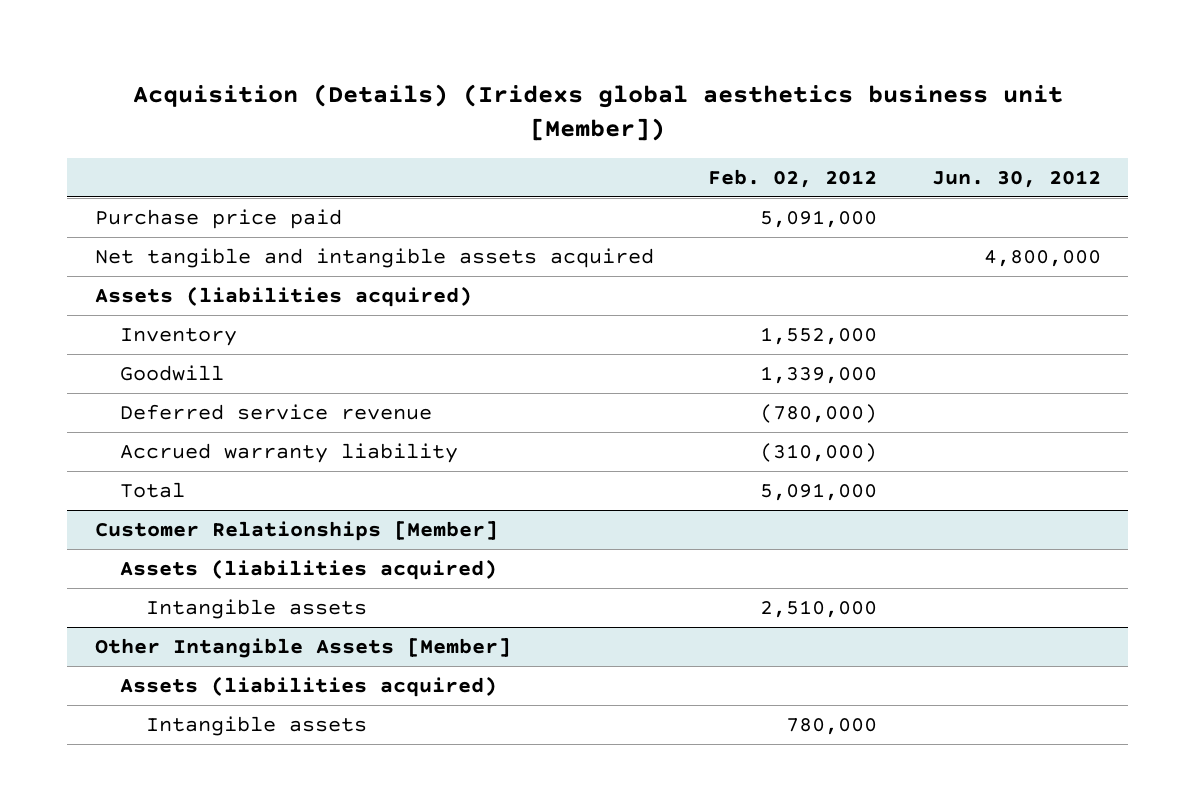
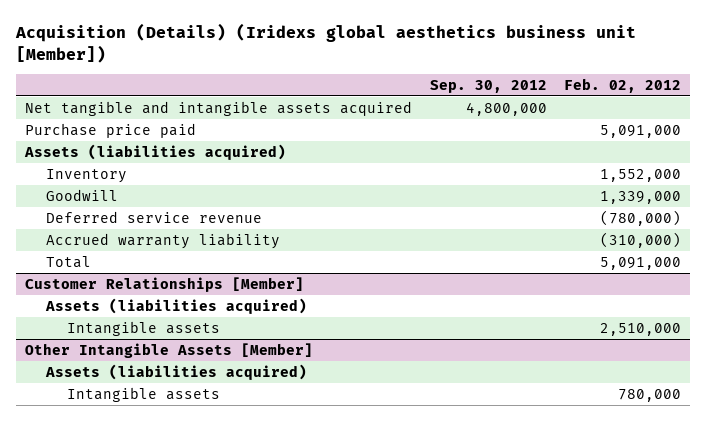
[932,169,1102,188] Jun. 30, 2012 -> none
none -> [429,79,547,93] Sep. 30, 2012
[94,208,342,229] Purchase price paid -> [25,122,197,138] Purchase price paid

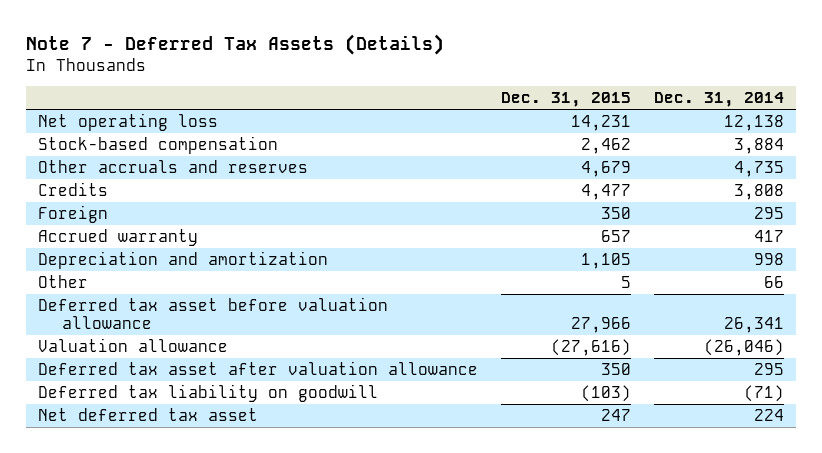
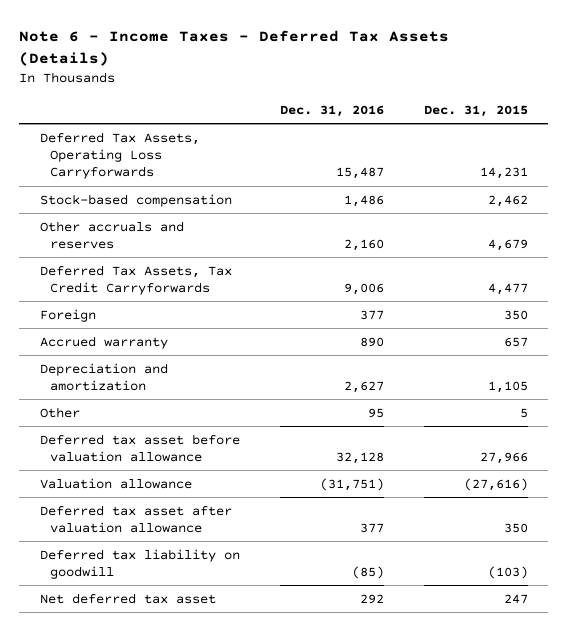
[26,34,445,56] Note 7 - Deferred Tax Assets (Details) -> [19,30,450,67] Note 6 - Income Taxes - Deferred Tax Assets (Details)
[653,92,784,108] Dec. 31, 2014 -> none
none -> [279,105,384,118] Dec. 31, 2016
[37,112,218,131] Net operating loss -> [39,131,200,180] Deferred Tax Assets, Operating Loss Carryforwards
[37,181,108,196] Credits -> [39,264,232,295] Deferred Tax Assets, Tax Credit Carryforwards

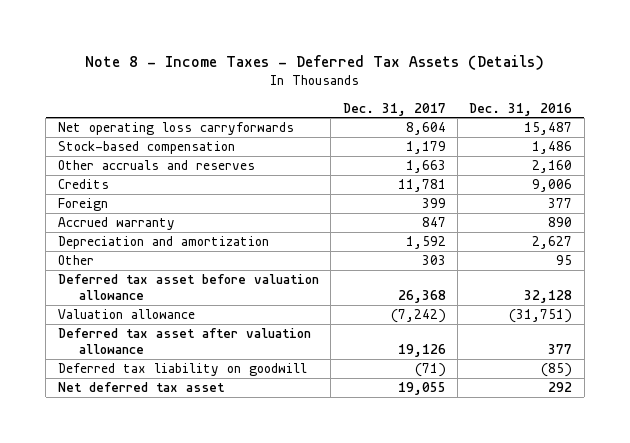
[19,30,450,67] Note 6 - Income Taxes - Deferred Tax Assets (Details) -> [85,54,545,70] Note 8 - Income Taxes - Deferred Tax Assets (Details)
[423,105,528,118] Dec. 31, 2015 -> none
none -> [342,102,446,116] Dec. 31, 2017
[39,131,200,180] Deferred Tax Assets, Operating Loss Carryforwards -> [57,122,294,136] Net operating loss carryforwards
[39,264,232,295] Deferred Tax Assets, Tax Credit Carryforwards -> [57,179,109,190] Credits

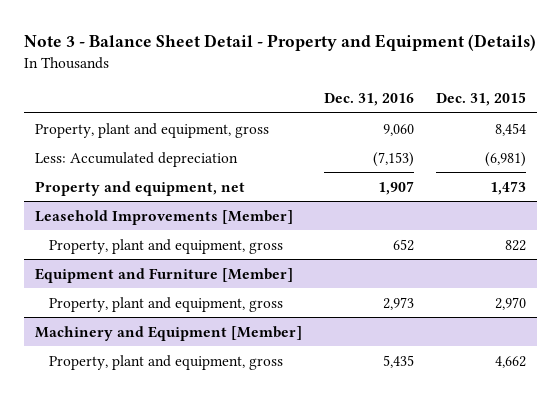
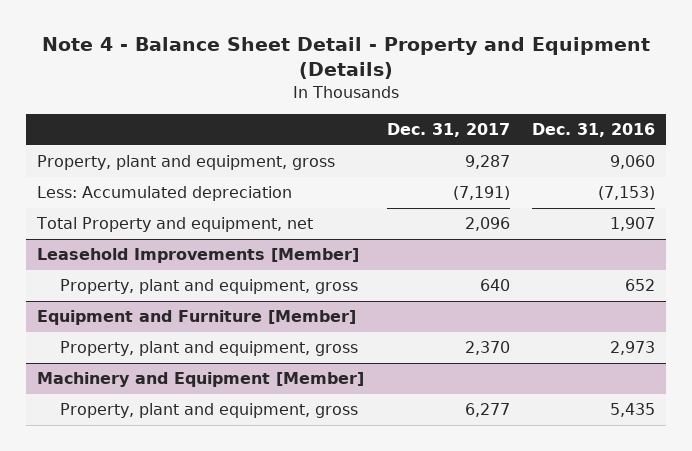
[23,34,536,52] Note 3 - Balance Sheet Detail - Property and Equipment (Details) -> [42,37,651,79] Note 4 - Balance Sheet Detail - Property and Equipment (Details)
[435,91,526,106] Dec. 31, 2015 -> none
none -> [386,123,510,138] Dec. 31, 2017
[34,180,245,196] Property and equipment, net -> [36,217,314,233] Total Property and equipment, net

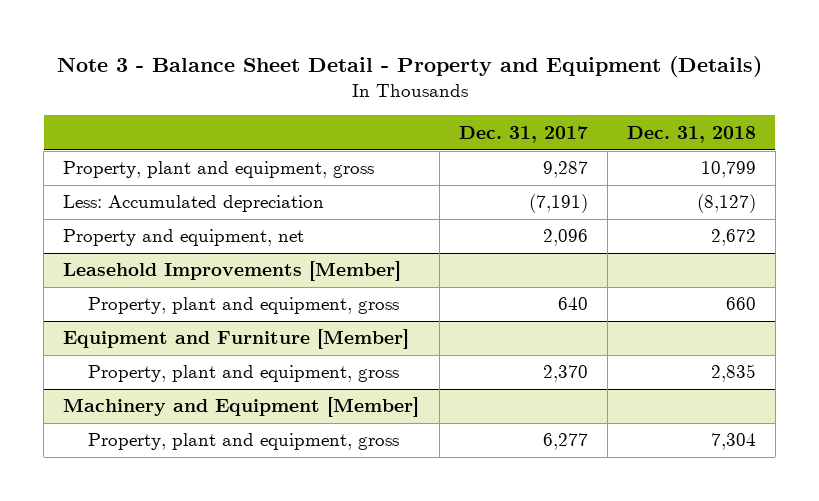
[42,37,651,79] Note 4 - Balance Sheet Detail - Property and Equipment (Details) -> [56,56,762,78] Note 3 - Balance Sheet Detail - Property and Equipment (Details)
[531,123,655,138] Dec. 31, 2016 -> none
none -> [626,125,756,143] Dec. 31, 2018
[36,217,314,233] Total Property and equipment, net -> [63,229,305,247] Property and equipment, net

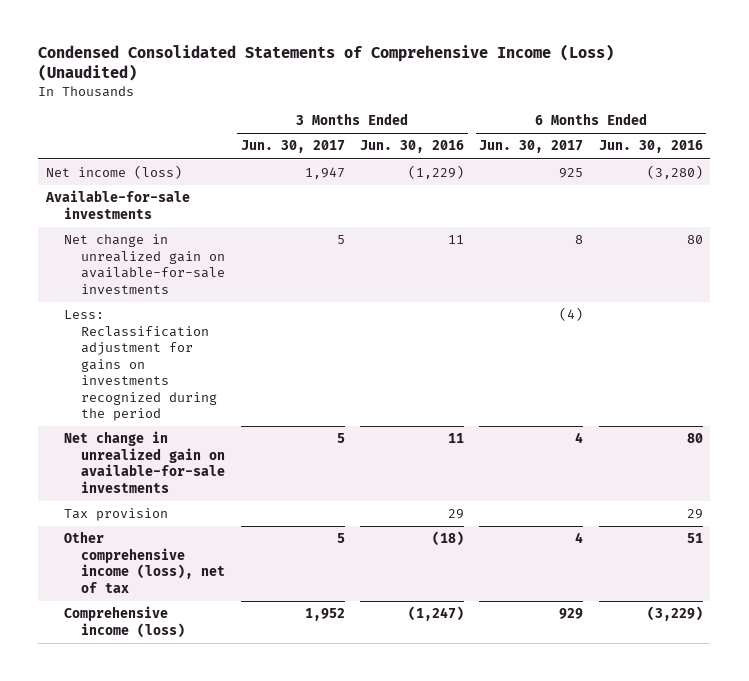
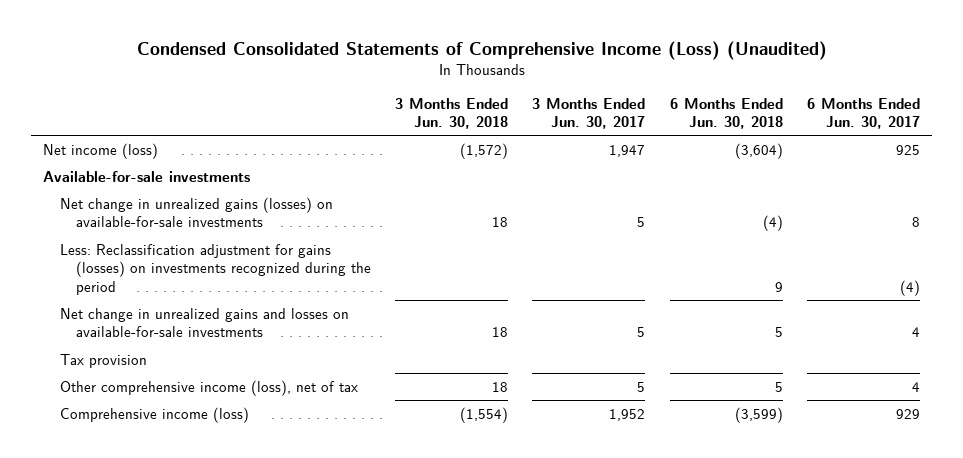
[360,140,465,154] Jun. 30, 2016 -> none
[598,140,703,154] Jun. 30, 2016 -> none
none -> [395,97,509,130] 3 Months Ended Jun. 30, 2018
none -> [669,97,783,130] 6 Months Ended Jun. 30, 2018
[63,234,226,294] Net change in unrealized gain on available-for-sale investments -> [59,196,333,228] Net change in unrealized gains (losses) on available-for-sale investments
[63,310,218,422] Less: Reclassification adjustment for gains on investments recognized during the period -> [59,243,371,295] Less: Reclassification adjustment for gains (losses) on investments recognized during the period
[63,431,226,493] Net change in unrealized gain on available-for-sale investments -> [59,307,349,338] Net change in unrealized gains and losses on available-for-sale investments

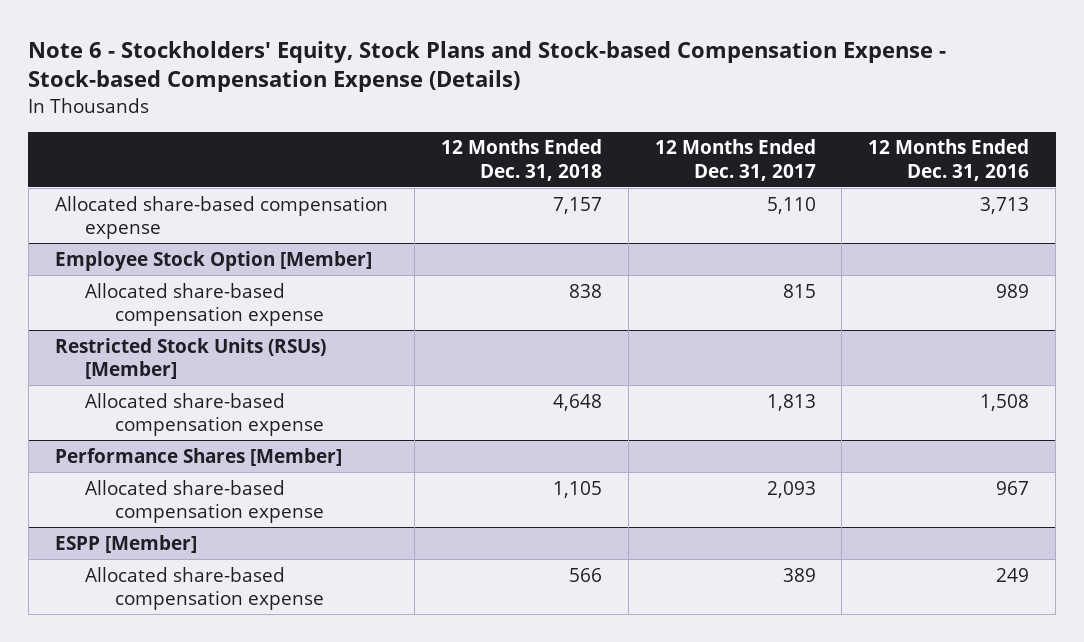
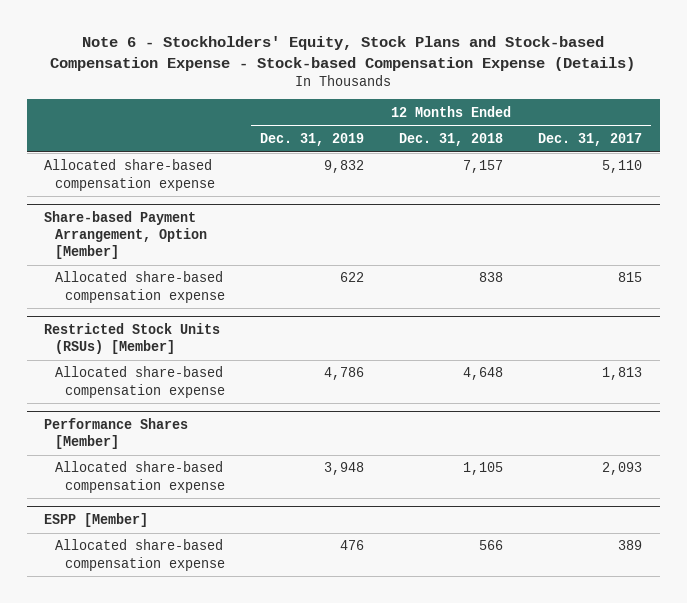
[868,139,1030,181] 12 Months Ended Dec. 31, 2016 -> none
none -> [260,132,365,146] Dec. 31, 2019
[54,250,372,271] Employee Stock Option [Member] -> [44,211,207,260] Share-based Payment Arrangement, Option [Member]

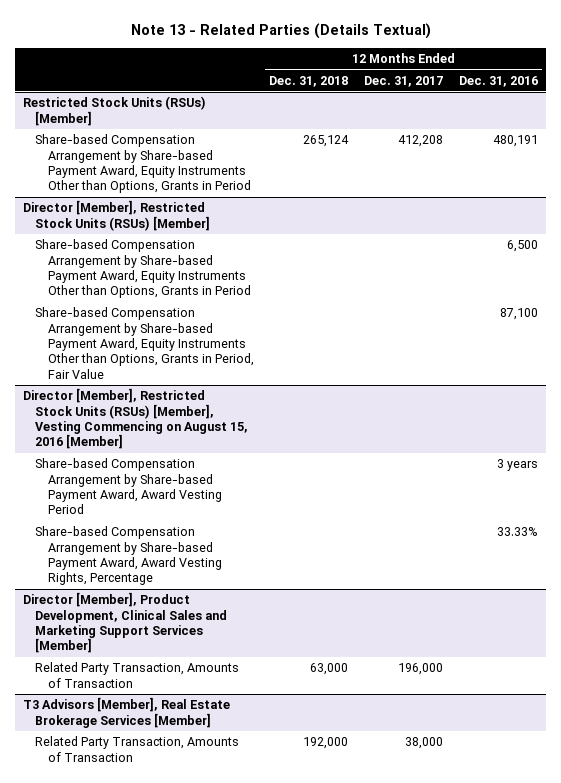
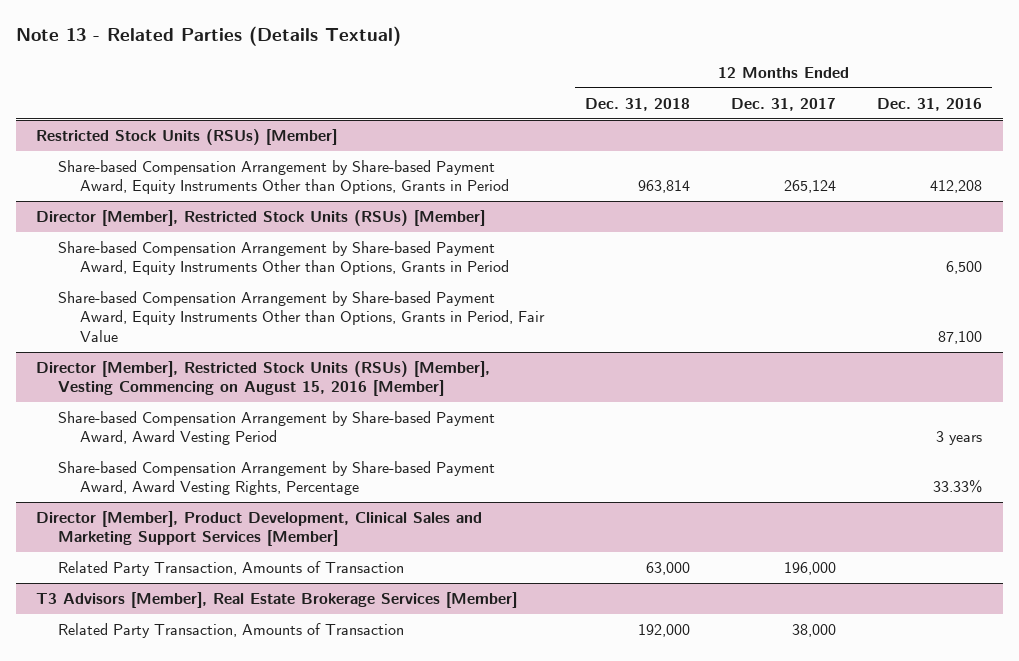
[303,135,350,148] 265,124 -> [637,180,690,194] 963,814
[398,135,444,148] 412,208 -> [784,180,837,194] 265,124
[493,135,539,148] 480,191 -> [930,180,983,194] 412,208

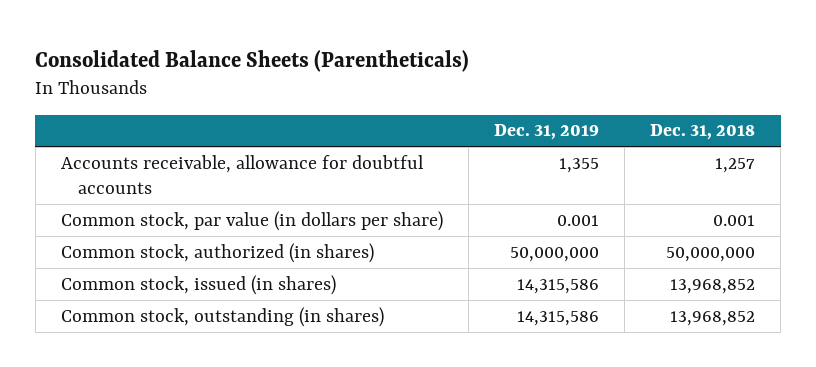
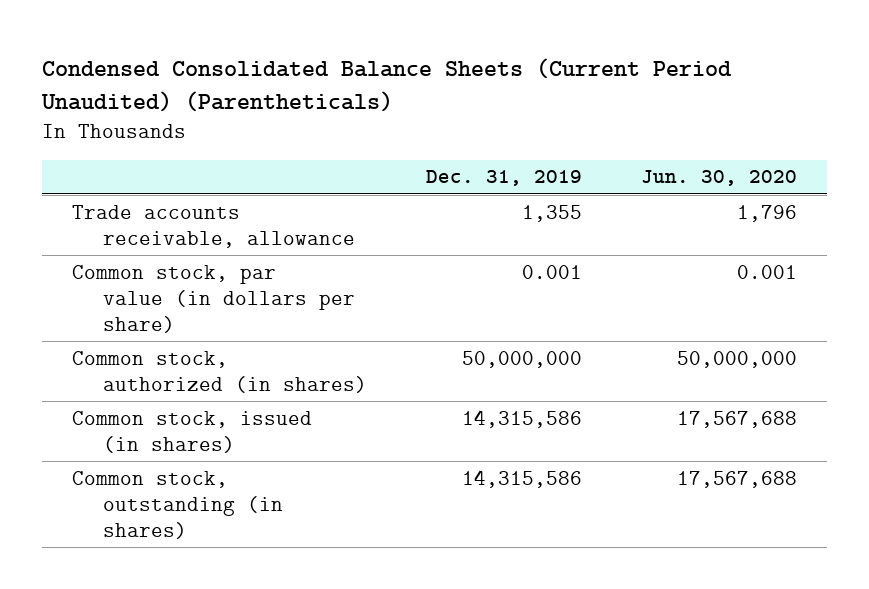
[35,49,470,72] Consolidated Balance Sheets (Parentheticals) -> [41,57,733,113] Condensed Consolidated Balance Sheets (Current Period Unaudited) (Parentheticals)
[650,124,756,141] Dec. 31, 2018 -> none
none -> [641,170,798,187] Jun. 30, 2020
[60,154,424,195] Accounts receivable, allowance for doubtful accounts -> [71,204,355,248] Trade accounts receivable, allowance

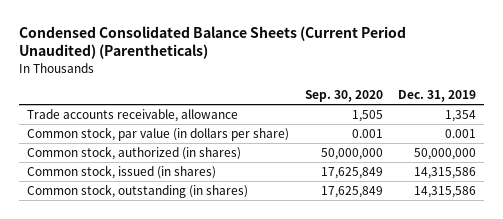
[641,170,798,187] Jun. 30, 2020 -> none
none -> [304,89,383,102] Sep. 30, 2020
[521,204,582,222] 1,355 -> [445,110,477,123] 1,354

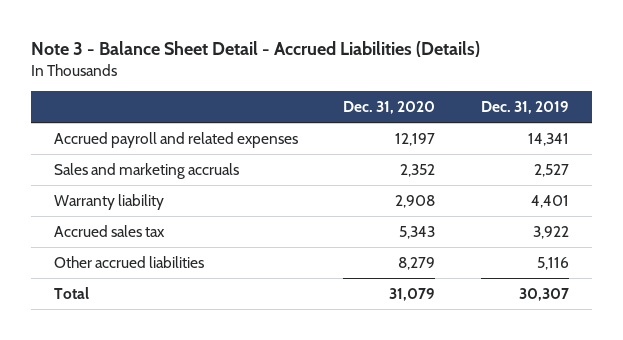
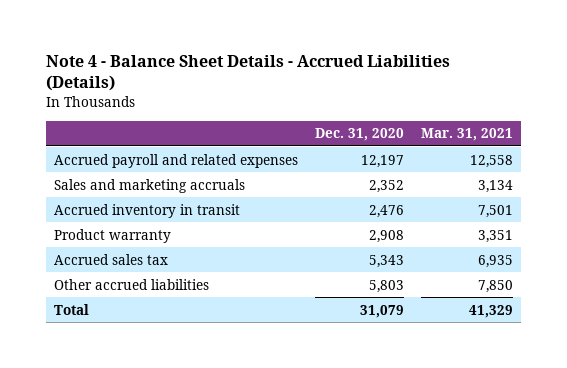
[30,40,480,57] Note 3 - Balance Sheet Detail - Accrued Liabilities (Details) -> [45,55,450,92] Note 4 - Balance Sheet Details - Accrued Liabilities (Details)
[481,101,570,115] Dec. 31, 2019 -> none
none -> [420,128,513,142] Mar. 31, 2021
none -> [54,203,241,218] Accrued inventory in transit
[53,193,164,210] Warranty liability -> [54,228,172,243] Product warranty
[398,256,436,270] 8,279 -> [369,279,405,293] 5,803

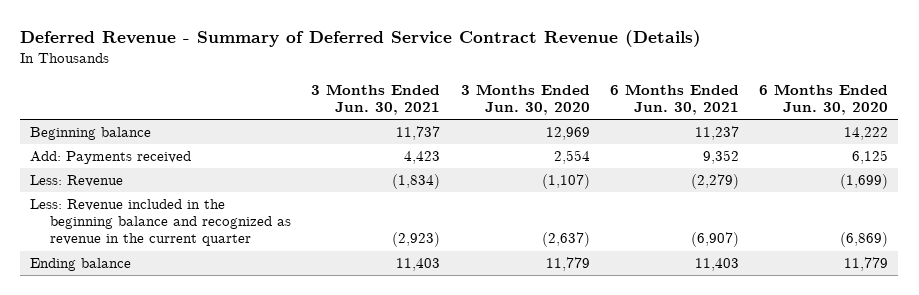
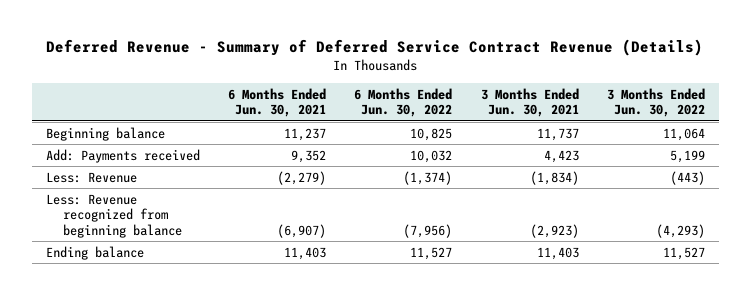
[460,84,590,116] 3 Months Ended Jun. 30, 2020 -> none
[759,84,889,116] 6 Months Ended Jun. 30, 2020 -> none
none -> [354,87,453,118] 6 Months Ended Jun. 30, 2022
none -> [606,87,705,118] 3 Months Ended Jun. 30, 2022
[30,199,292,247] Less: Revenue included in the beginning balance and recognized as revenue in the current quarter -> [45,193,182,238] Less: Revenue recognized from beginning balance

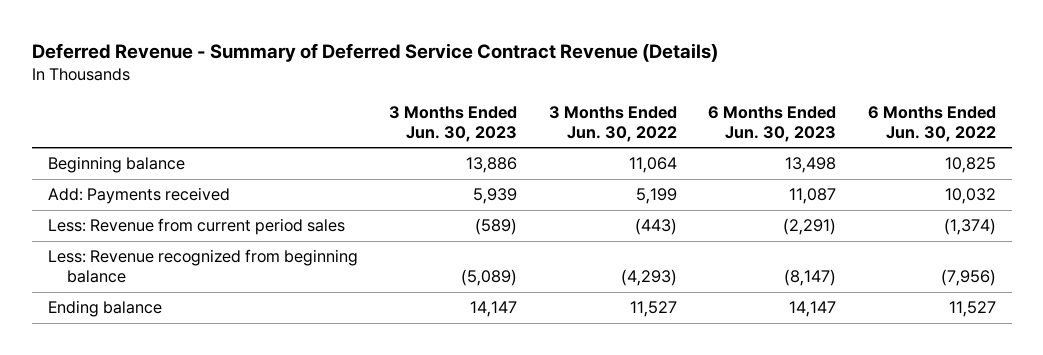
[228,87,327,118] 6 Months Ended Jun. 30, 2021 -> none
[480,87,579,118] 3 Months Ended Jun. 30, 2021 -> none
none -> [389,105,518,142] 3 Months Ended Jun. 30, 2023
none -> [708,105,837,142] 6 Months Ended Jun. 30, 2023
[45,171,137,183] Less: Revenue -> [47,218,345,236] Less: Revenue from current period sales

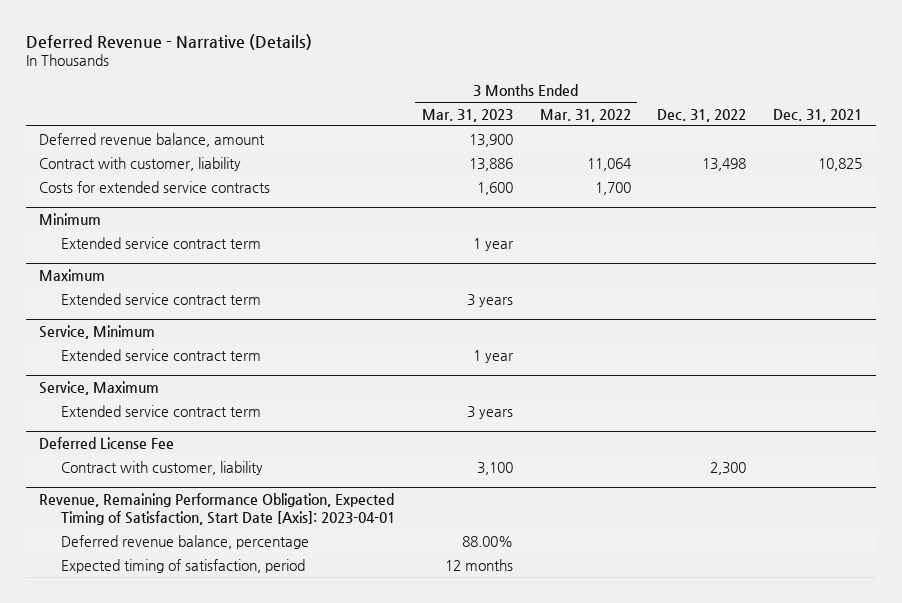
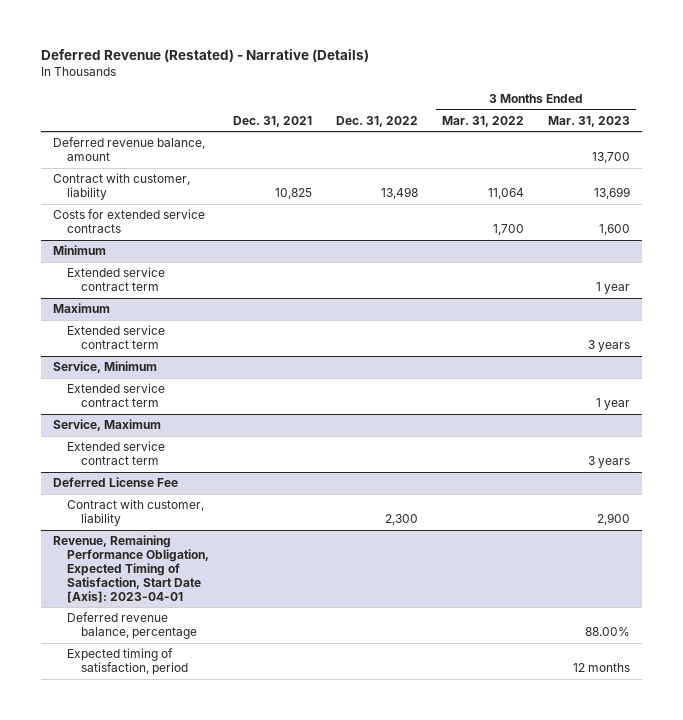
[26,34,313,51] Deferred Revenue - Narrative (Details) -> [40,48,369,62] Deferred Revenue (Restated) - Narrative (Details)
[468,133,513,147] 13,900 -> [591,152,630,164] 13,700
[468,157,513,171] 13,886 -> [593,187,630,200] 13,699
[476,461,513,475] 3,100 -> [596,513,630,526] 2,900

